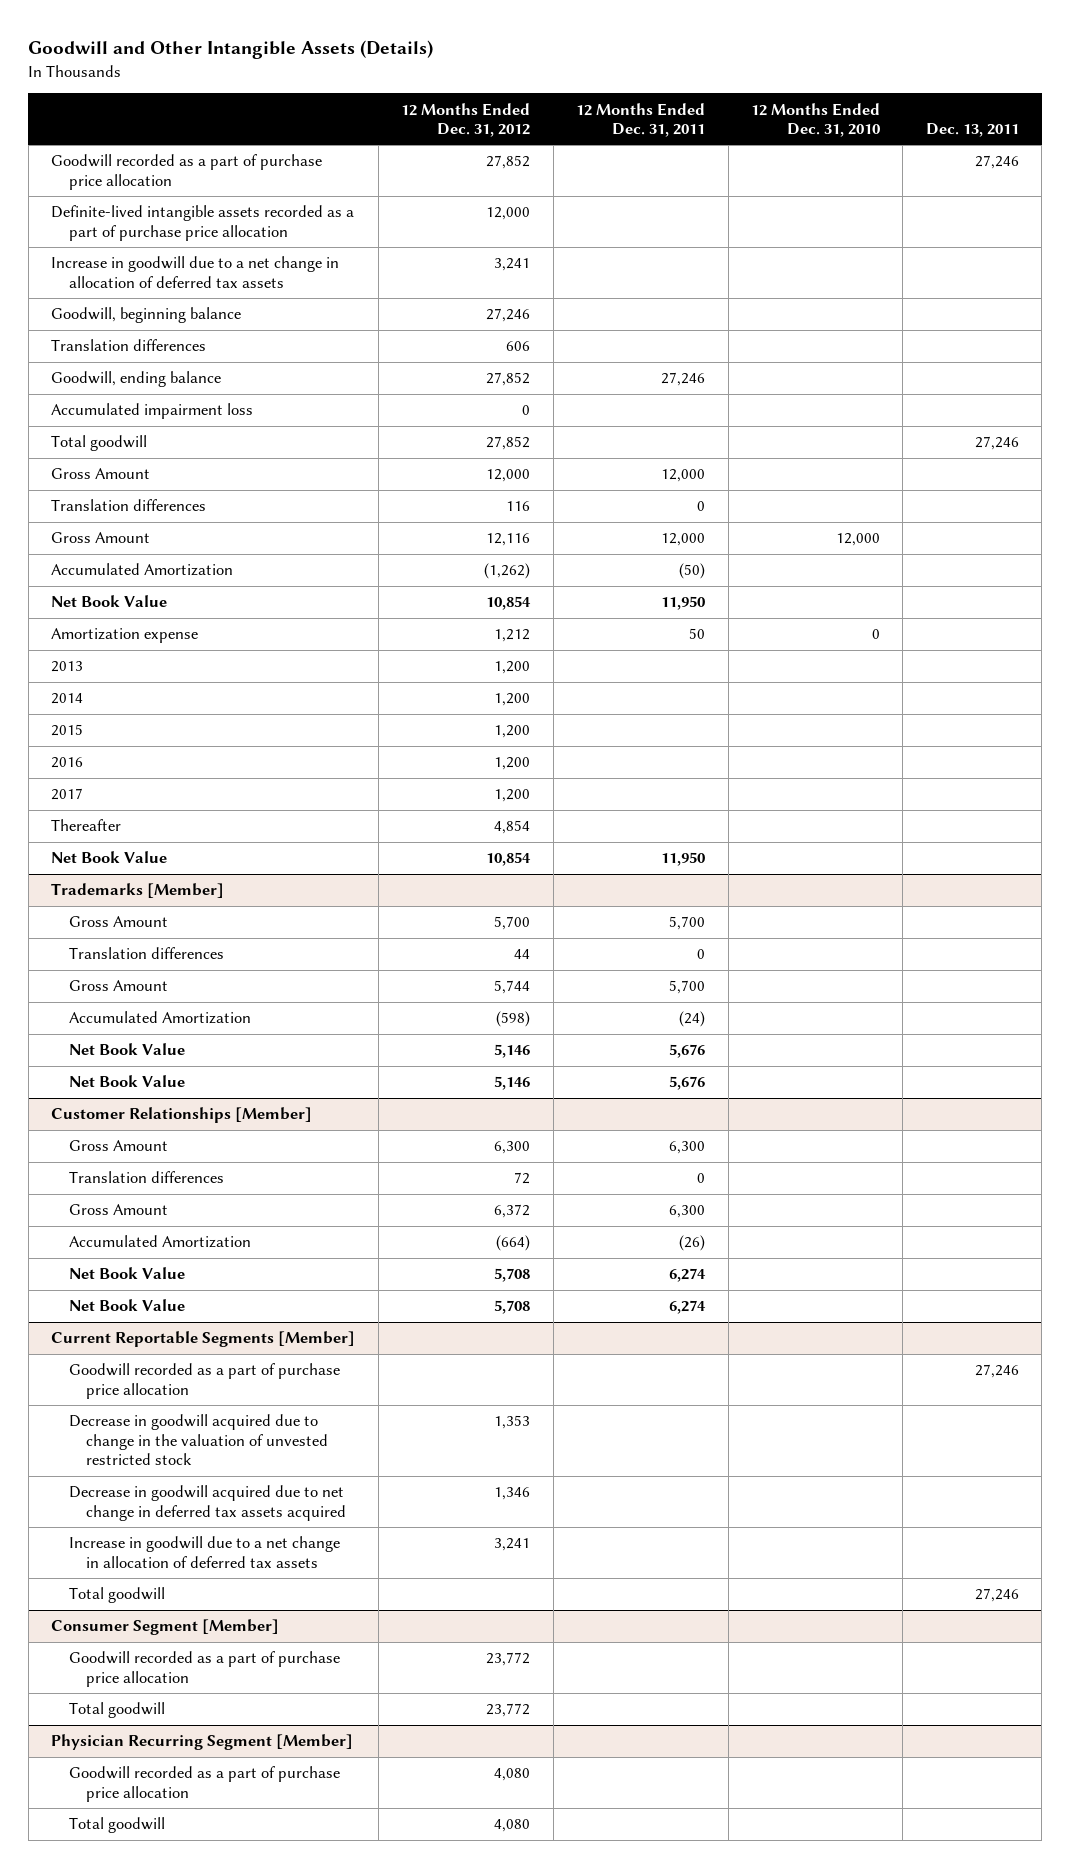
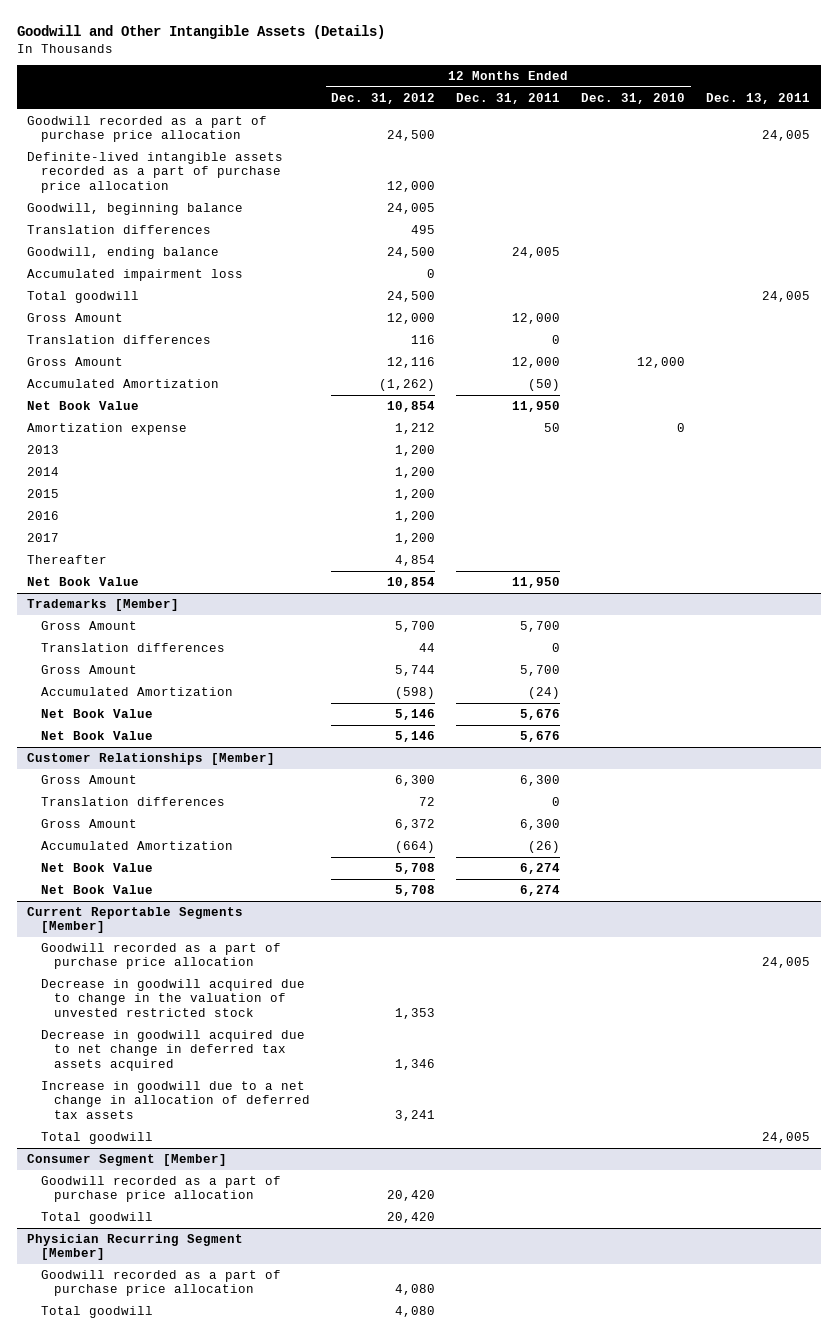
[486,155,531,170] 27,852 -> [386,130,435,142] 24,500
[974,155,1019,170] 27,246 -> [762,130,811,142] 24,005
[51,256,340,288] Increase in goodwill due to a net change in allocation of deferred tax assets -> none
[486,308,531,323] 27,246 -> [386,202,435,214] 24,005
[506,341,531,352] 606 -> [410,224,435,234] 495
[486,372,531,387] 27,852 -> [386,246,435,258] 24,500
[661,372,706,387] 27,246 -> [512,246,561,258] 24,005
[486,436,531,451] 27,852 -> [386,290,435,302] 24,500
[974,436,1019,451] 27,246 -> [762,290,811,302] 24,005
[974,1364,1019,1379] 27,246 -> [762,957,811,969] 24,005
[974,1588,1019,1603] 27,246 -> [762,1131,811,1143] 24,005
[486,1652,531,1667] 23,772 -> [386,1190,435,1202] 20,420
[486,1703,531,1718] 23,772 -> [386,1211,435,1223] 20,420

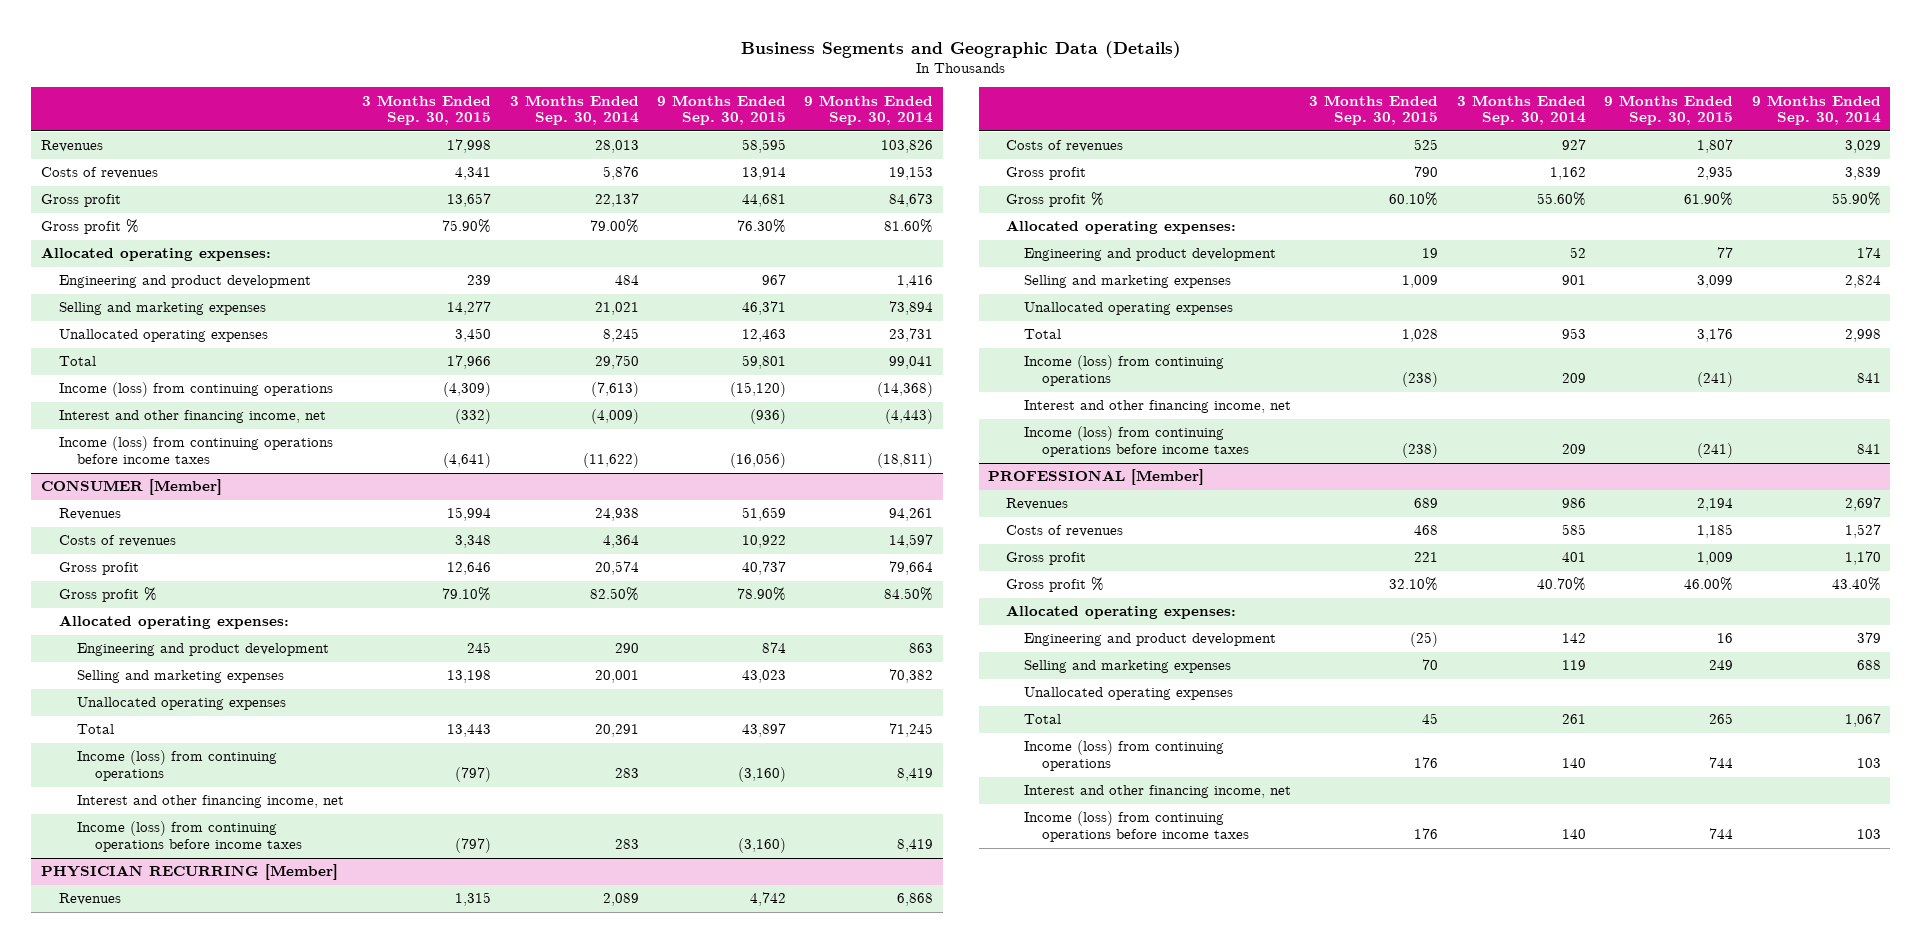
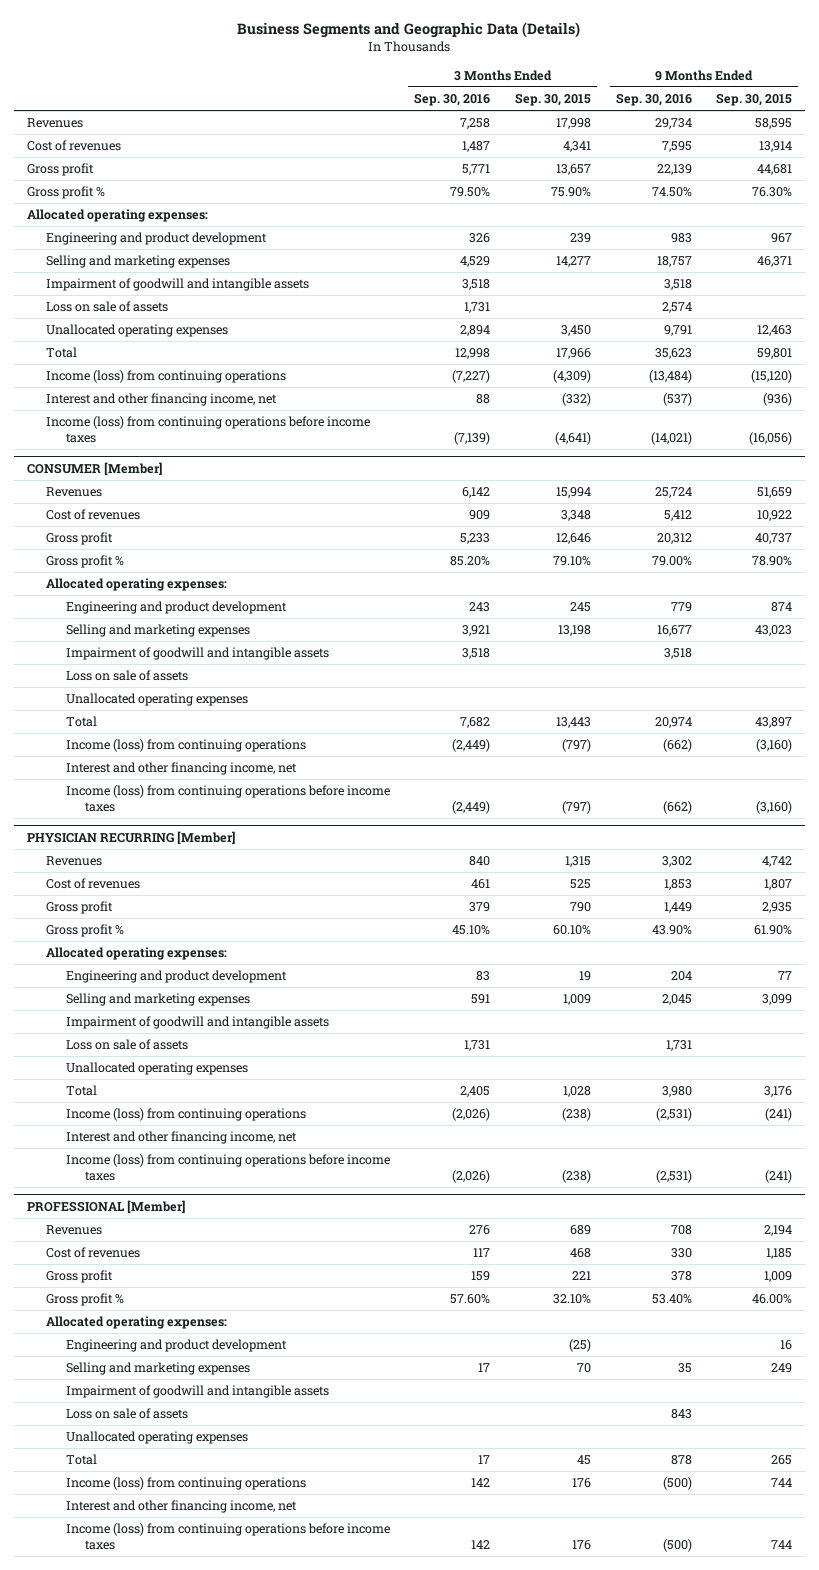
[509,94,639,126] 3 Months Ended Sep. 30, 2014 -> none
[804,94,934,126] 9 Months Ended Sep. 30, 2014 -> none
none -> [414,93,491,107] Sep. 30, 2016
none -> [615,93,692,107] Sep. 30, 2016
[40,167,158,180] Costs of revenues -> [26,140,121,152] Cost of revenues
none -> [46,278,310,292] Impairment of goodwill and intangible assets
none -> [46,301,169,313] Loss on sale of assets
[58,535,176,548] Costs of revenues -> [46,509,141,521] Cost of revenues
none -> [65,647,329,661] Impairment of goodwill and intangible assets
none -> [65,670,188,682] Loss on sale of assets
[1005,140,1123,153] Costs of revenues -> [46,878,141,890] Cost of revenues
none -> [65,1016,329,1030] Impairment of goodwill and intangible assets
none -> [65,1039,188,1051] Loss on sale of assets
[1005,525,1123,538] Costs of revenues -> [46,1247,141,1259] Cost of revenues
none -> [65,1385,329,1399] Impairment of goodwill and intangible assets
none -> [65,1408,188,1420] Loss on sale of assets

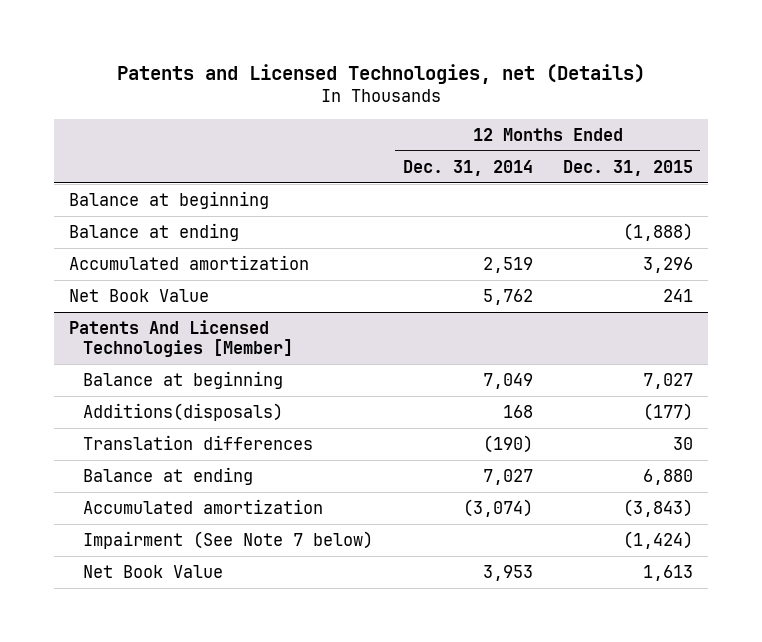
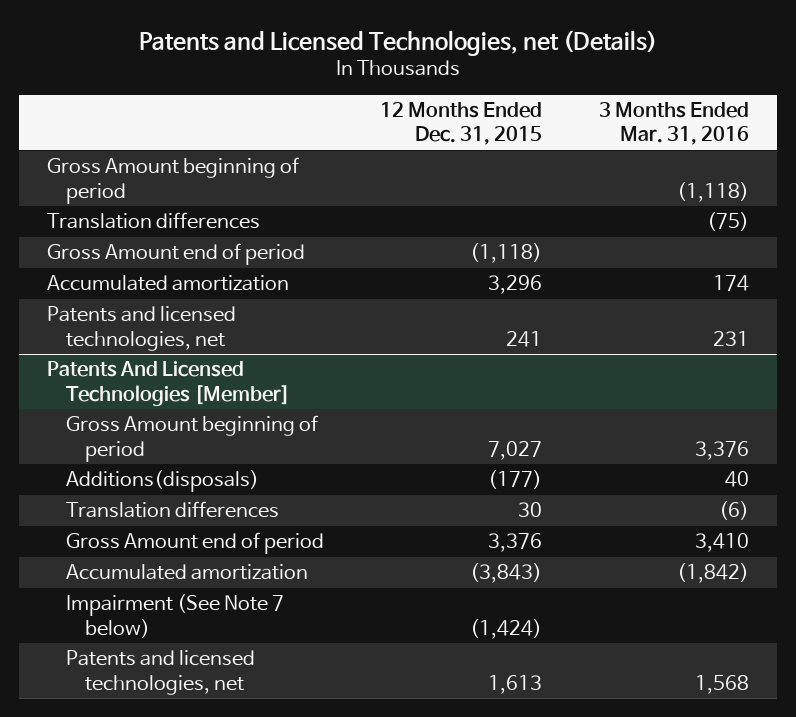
[402,159,533,176] Dec. 31, 2014 -> none
none -> [598,102,749,146] 3 Months Ended Mar. 31, 2016
[69,223,240,242] Balance at ending -> none
[69,191,270,210] Balance at beginning -> [47,157,300,204] Gross Amount beginning of period
none -> [47,212,261,230] Translation differences
none -> [47,243,306,266] Gross Amount end of period
[69,289,210,303] Net Book Value -> [47,306,237,351] Patents and licensed technologies, net
[82,371,283,390] Balance at beginning -> [65,415,318,462] Gross Amount beginning of period
[82,467,253,486] Balance at ending -> none
none -> [65,532,324,555] Gross Amount end of period
[82,565,223,579] Net Book Value -> [65,650,255,695] Patents and licensed technologies, net

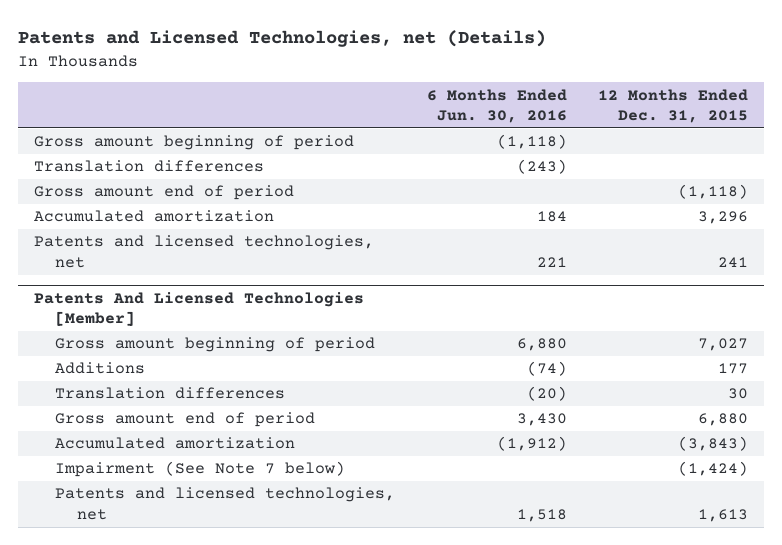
[598,102,749,146] 3 Months Ended Mar. 31, 2016 -> none
none -> [426,88,567,123] 6 Months Ended Jun. 30, 2016
[47,157,300,204] Gross Amount beginning of period -> [33,135,354,151] Gross amount beginning of period
[47,243,306,266] Gross Amount end of period -> [33,185,294,201] Gross amount end of period
[65,415,318,462] Gross Amount beginning of period -> [55,337,376,353] Gross amount beginning of period
[65,470,259,493] Additions(disposals) -> [55,362,146,375] Additions
[488,470,543,490] (177) -> [717,363,748,375] 177
[65,532,324,555] Gross Amount end of period -> [55,412,316,428] Gross amount end of period
[488,533,543,553] 3,376 -> [697,413,748,427] 6,880

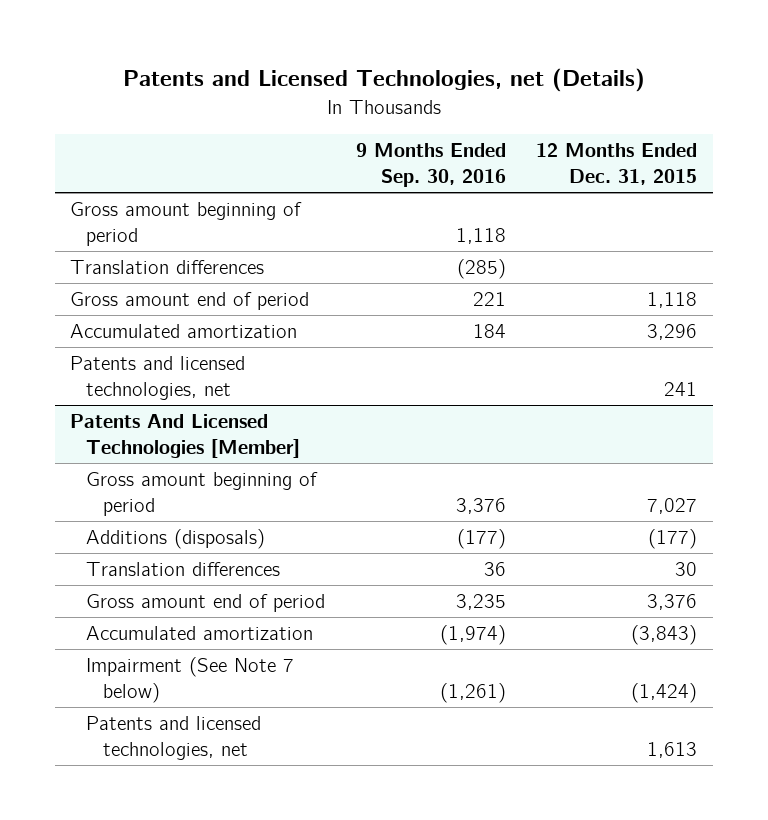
[426,88,567,123] 6 Months Ended Jun. 30, 2016 -> none
none -> [355,143,506,188] 9 Months Ended Sep. 30, 2016
[677,184,748,200] (1,118) -> [647,292,698,309] 1,118
[55,362,146,375] Additions -> [86,529,266,550] Additions (disposals)
[717,363,748,375] 177 -> [648,529,698,550] (177)
[697,413,748,427] 6,880 -> [647,594,698,611] 3,376

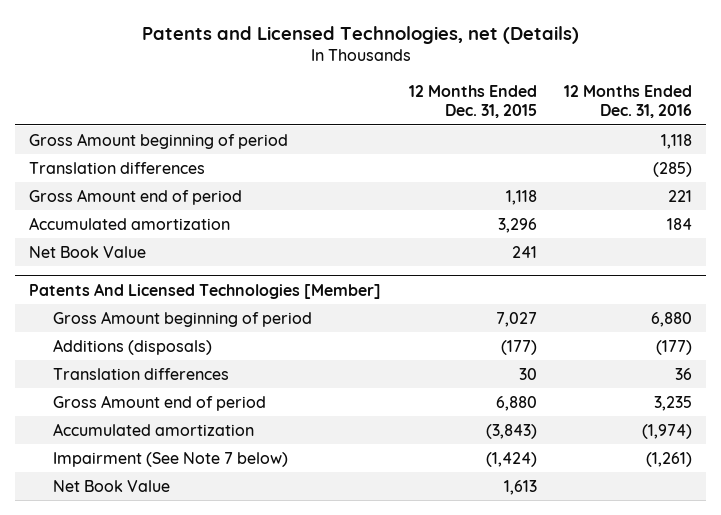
[355,143,506,188] 9 Months Ended Sep. 30, 2016 -> none
none -> [564,84,693,119] 12 Months Ended Dec. 31, 2016
[70,202,303,247] Gross amount beginning of period -> [28,132,288,149] Gross Amount beginning of period
[70,292,310,311] Gross amount end of period -> [28,188,242,205] Gross Amount end of period
[70,356,246,401] Patents and licensed technologies, net -> [28,245,146,258] Net Book Value
[86,472,319,517] Gross amount beginning of period -> [52,310,312,327] Gross Amount beginning of period
[86,594,326,613] Gross amount end of period -> [52,394,266,411] Gross Amount end of period
[647,594,698,611] 3,376 -> [495,395,537,411] 6,880
[86,716,262,761] Patents and licensed technologies, net -> [52,479,170,492] Net Book Value

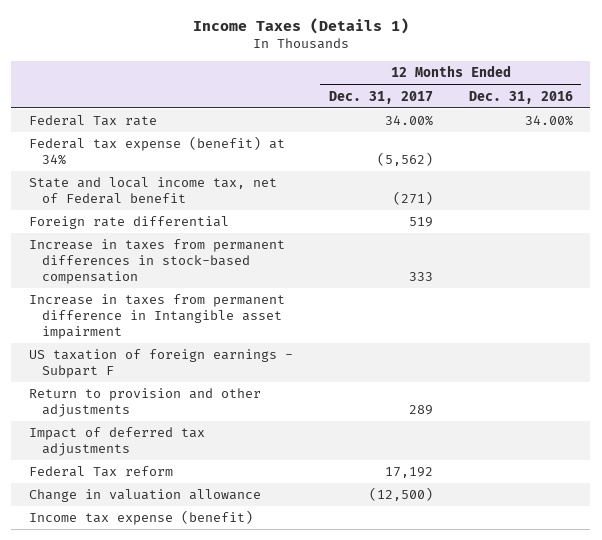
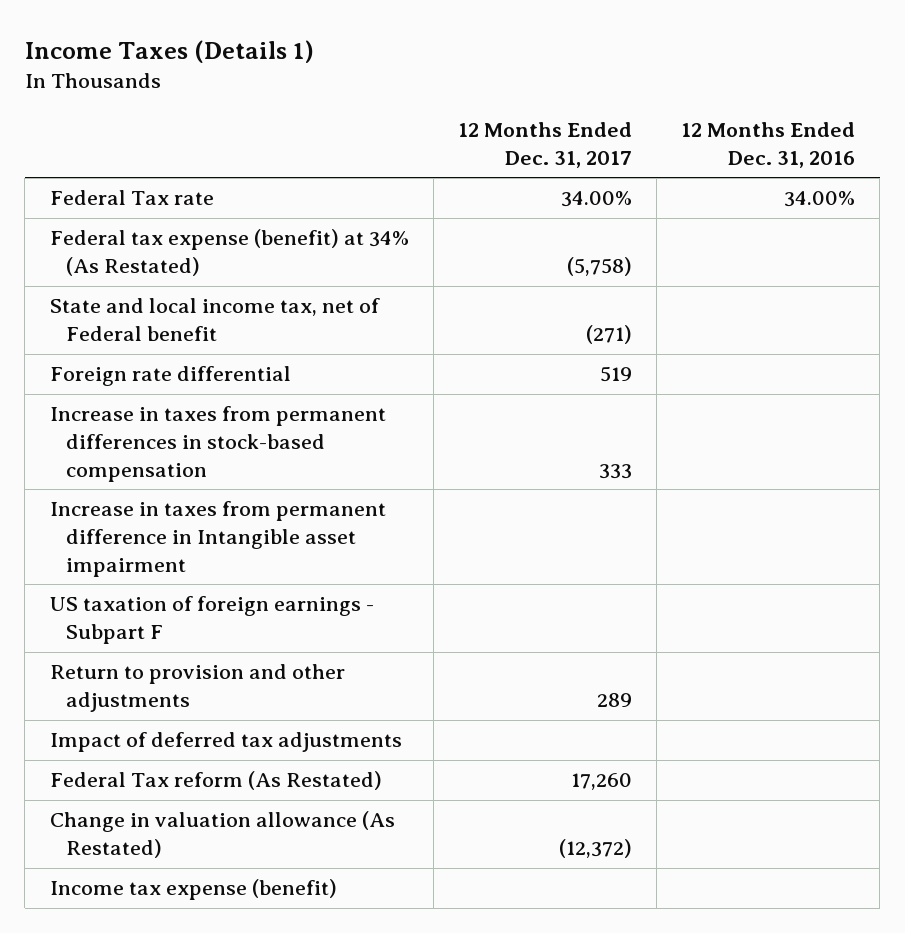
[29,136,286,166] Federal tax expense (benefit) at 34% -> [49,229,409,277] Federal tax expense (benefit) at 34% (As Restated)
[376,152,433,167] (5,562) -> [566,257,632,277] (5,758)
[29,466,174,478] Federal Tax reform -> [49,771,382,791] Federal Tax reform (As Restated)
[384,467,433,479] 17,192 -> [570,773,632,791] 17,260
[29,489,262,503] Change in valuation allowance -> [49,811,395,859] Change in valuation allowance (As Restated)
[368,487,433,502] (12,500) -> [558,839,632,859] (12,372)

